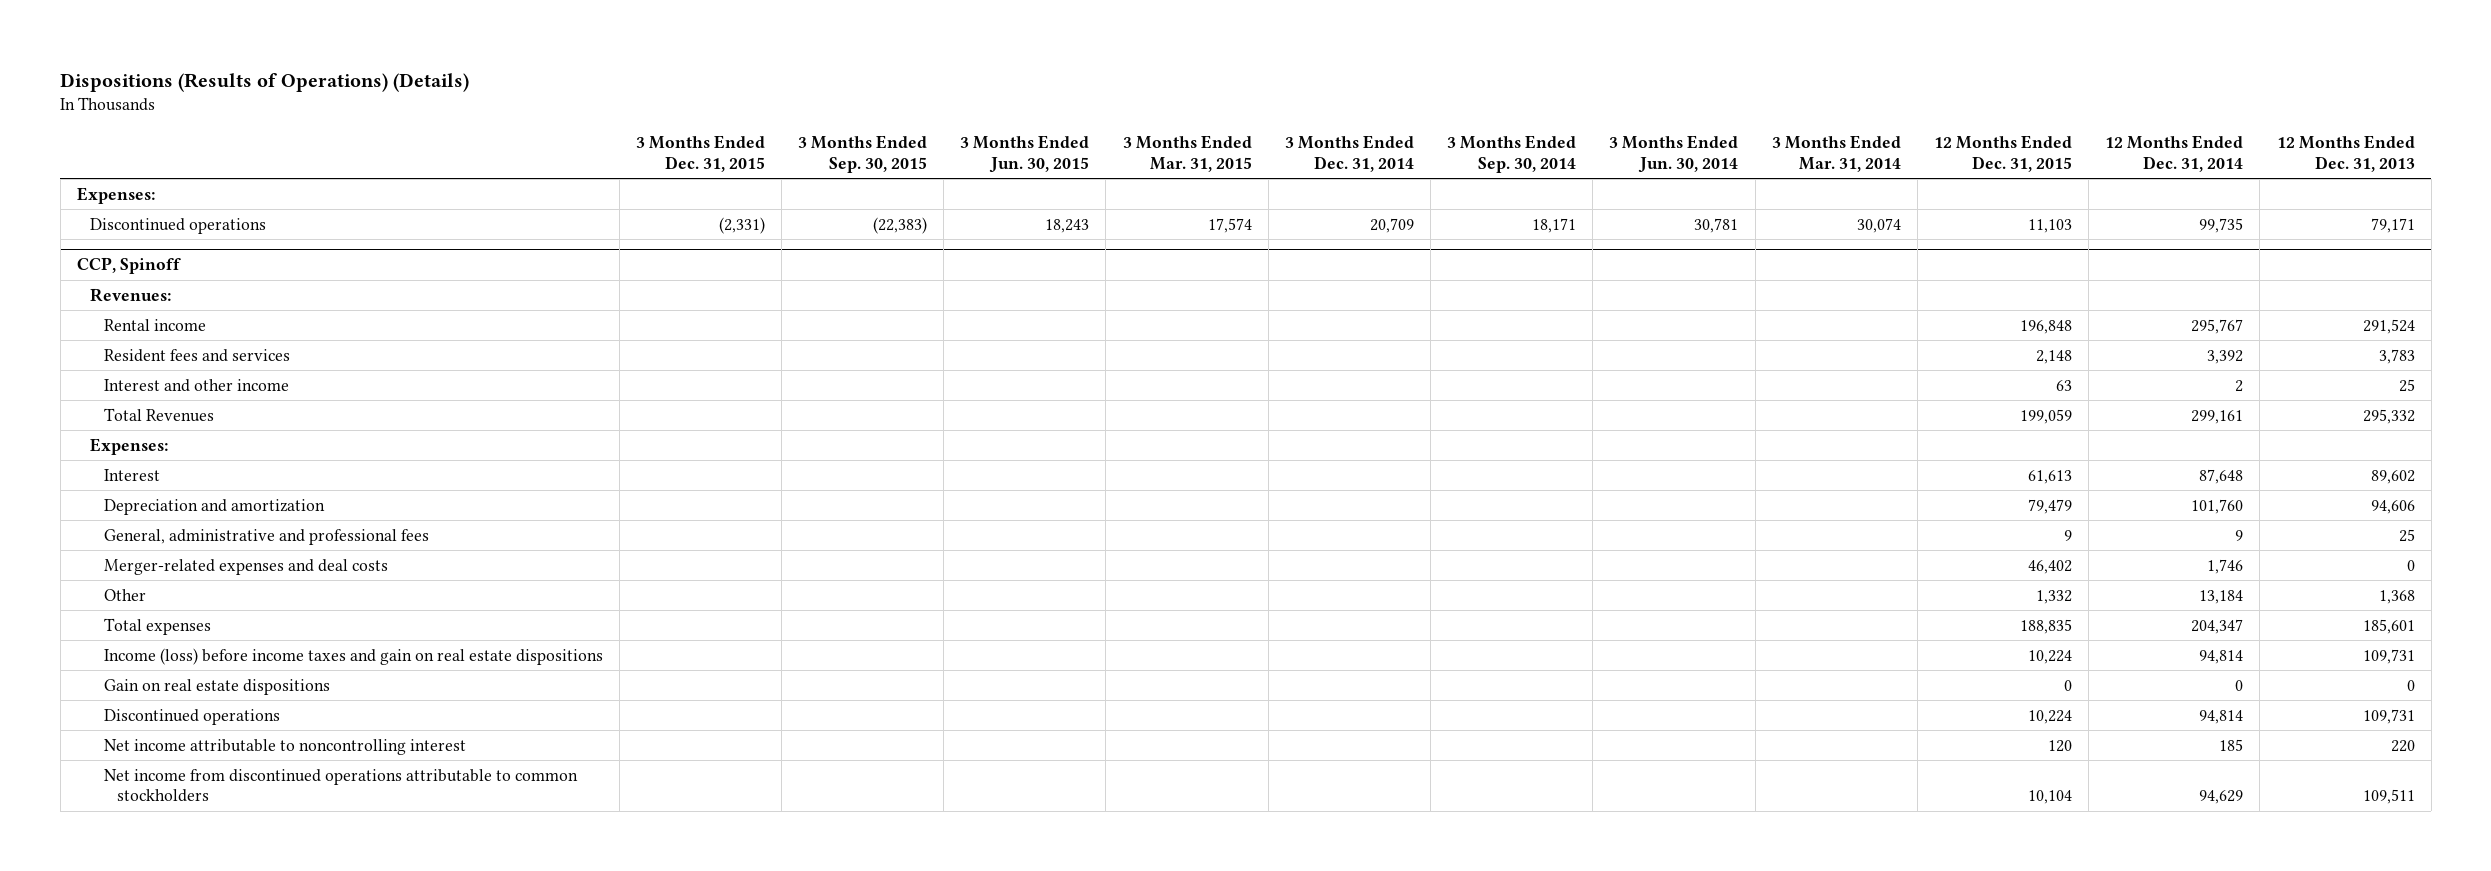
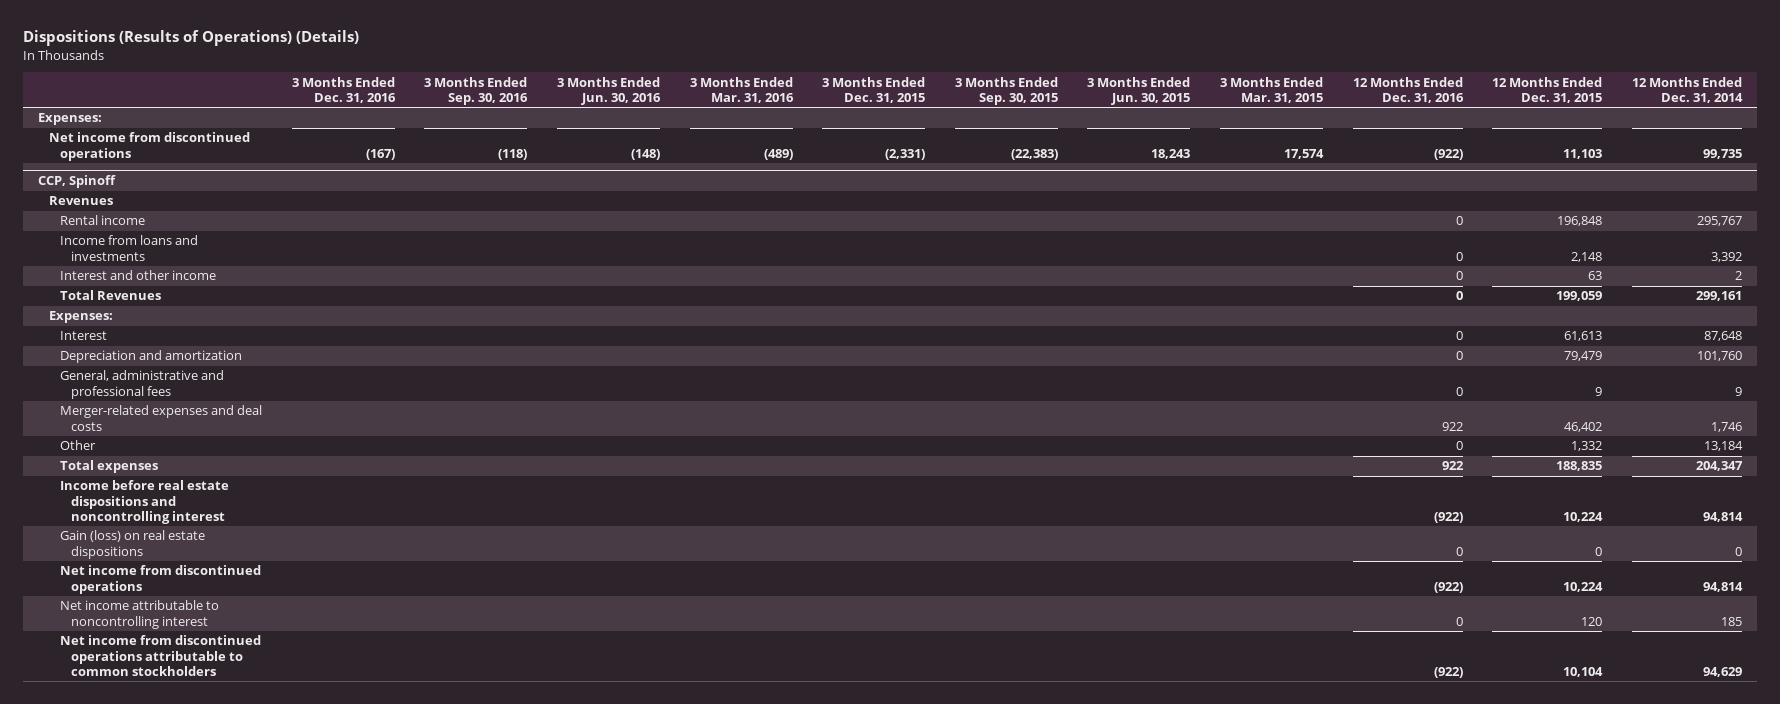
[1284,135,1414,172] 3 Months Ended Dec. 31, 2014 -> none
[1447,135,1577,173] 3 Months Ended Sep. 30, 2014 -> none
[1609,135,1739,173] 3 Months Ended Jun. 30, 2014 -> none
[1771,135,1901,172] 3 Months Ended Mar. 31, 2014 -> none
[2276,135,2415,172] 12 Months Ended Dec. 31, 2013 -> none
none -> [291,76,396,104] 3 Months Ended Dec. 31, 2016
none -> [424,76,529,106] 3 Months Ended Sep. 30, 2016
none -> [556,76,661,106] 3 Months Ended Jun. 30, 2016
none -> [689,76,794,104] 3 Months Ended Mar. 31, 2016
none -> [1352,76,1464,104] 12 Months Ended Dec. 31, 2016
[90,217,267,234] Discontinued operations -> [48,132,250,161] Net income from discontinued operations
[90,287,172,302] Revenues: -> [48,196,113,206] Revenues
[103,348,290,362] Resident fees and services -> [60,235,199,261] Income from loans and investments
[103,647,603,665] Income (loss) before income taxes and gain on real estate dispositions -> [60,480,230,524] Income before real estate dispositions and noncontrolling interest
[103,678,330,695] Gain on real estate dispositions -> [60,530,206,559] Gain (loss) on real estate dispositions
[103,708,280,725] Discontinued operations -> [60,565,262,594] Net income from discontinued operations

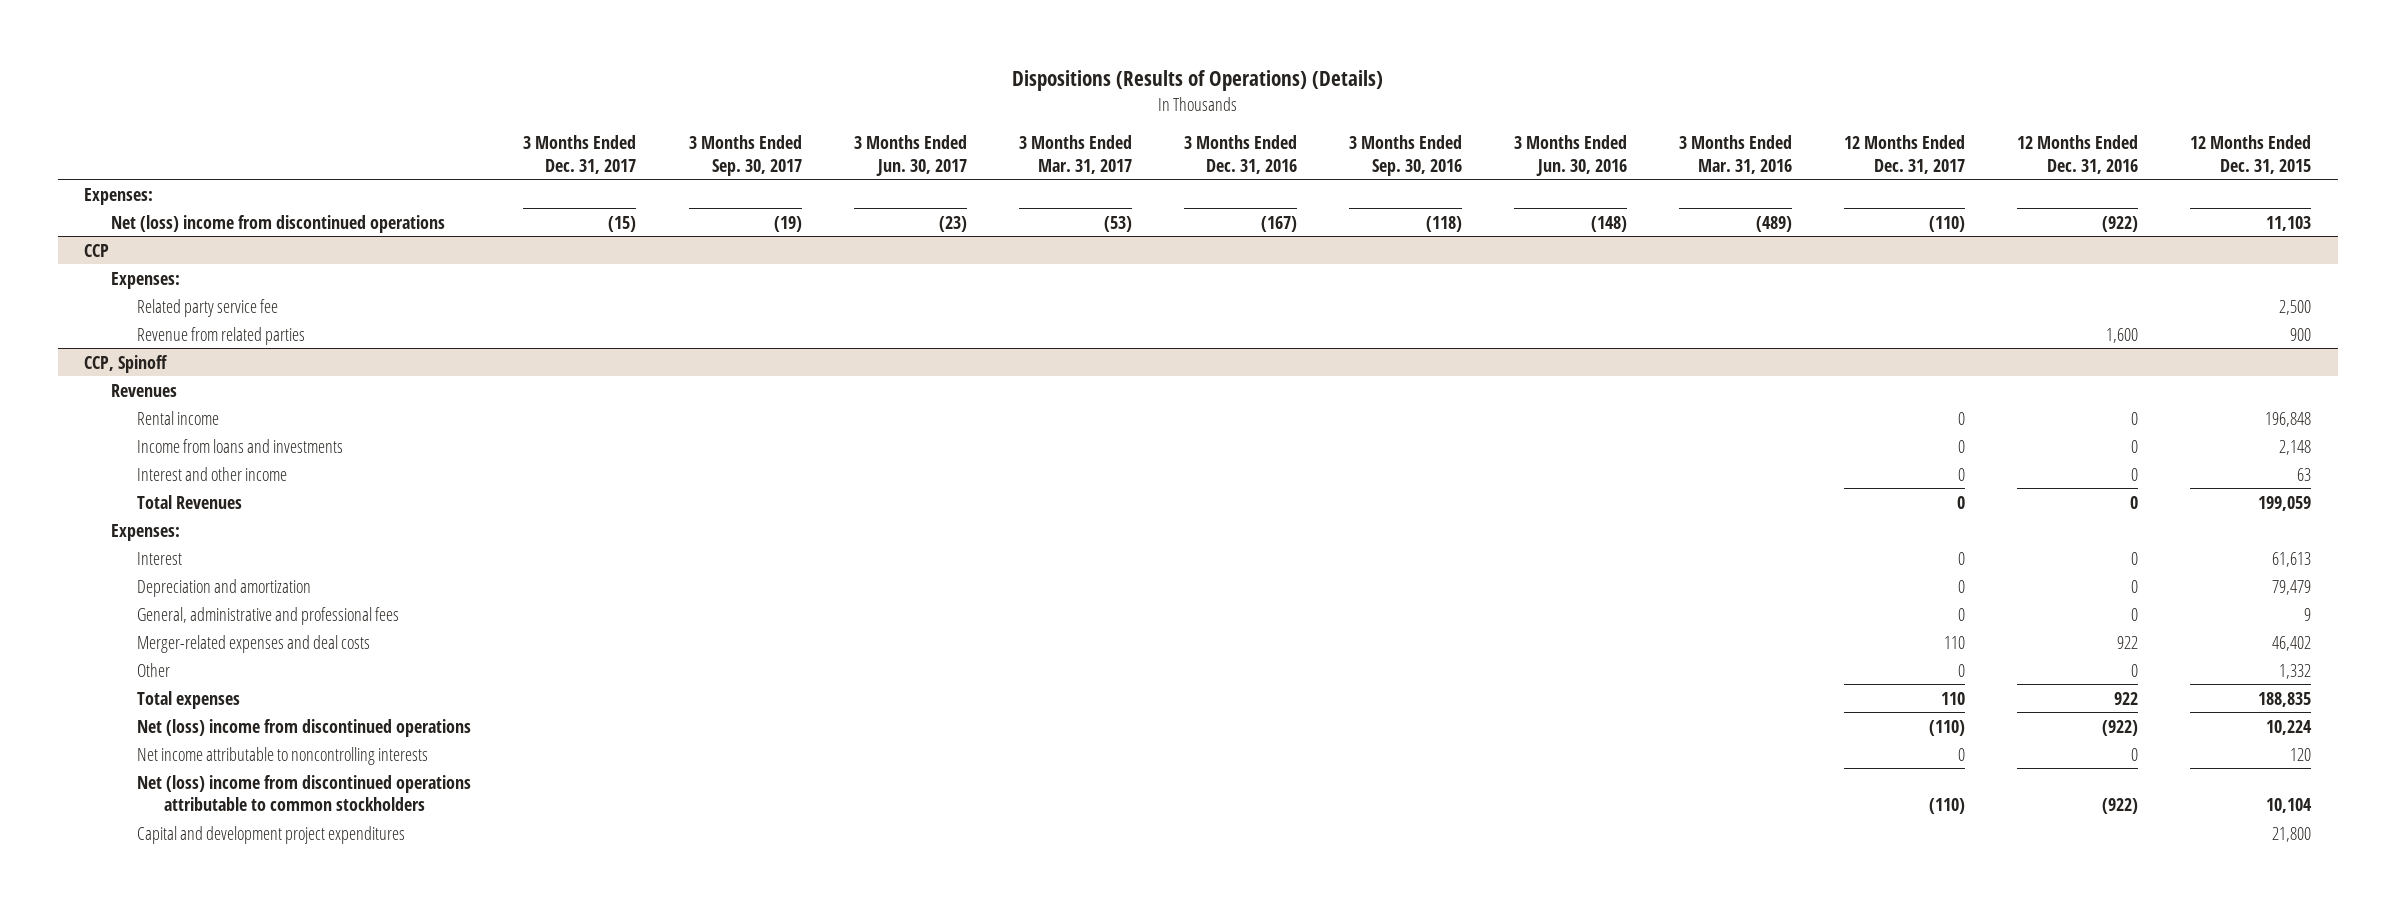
[822,76,926,104] 3 Months Ended Dec. 31, 2015 -> none
[954,76,1058,106] 3 Months Ended Sep. 30, 2015 -> none
[1087,76,1191,106] 3 Months Ended Jun. 30, 2015 -> none
[1220,76,1324,104] 3 Months Ended Mar. 31, 2015 -> none
[1632,76,1744,104] 12 Months Ended Dec. 31, 2014 -> none
none -> [523,135,637,174] 3 Months Ended Dec. 31, 2017
none -> [688,135,802,176] 3 Months Ended Sep. 30, 2017
none -> [853,135,967,176] 3 Months Ended Jun. 30, 2017
none -> [1018,135,1132,174] 3 Months Ended Mar. 31, 2017
none -> [1844,135,1966,174] 12 Months Ended Dec. 31, 2017
[48,132,250,161] Net income from discontinued operations -> [110,214,445,233] Net (loss) income from discontinued operations
none -> [84,243,110,257] CCP
none -> [110,271,180,289] Expenses:
none -> [137,298,279,317] Related party service fee
none -> [137,326,306,345] Revenue from related parties
[60,480,230,524] Income before real estate dispositions and noncontrolling interest -> none
[60,530,206,559] Gain (loss) on real estate dispositions -> none
[60,565,262,594] Net income from discontinued operations -> [137,718,472,737] Net (loss) income from discontinued operations
[60,600,220,629] Net income attributable to noncontrolling interest -> [137,746,429,765] Net income attributable to noncontrolling interests
[60,635,262,676] Net income from discontinued operations attributable to common stockholders -> [137,774,472,811] Net (loss) income from discontinued operations attributable to common stockholders
none -> [137,825,406,844] Capital and development project expenditures

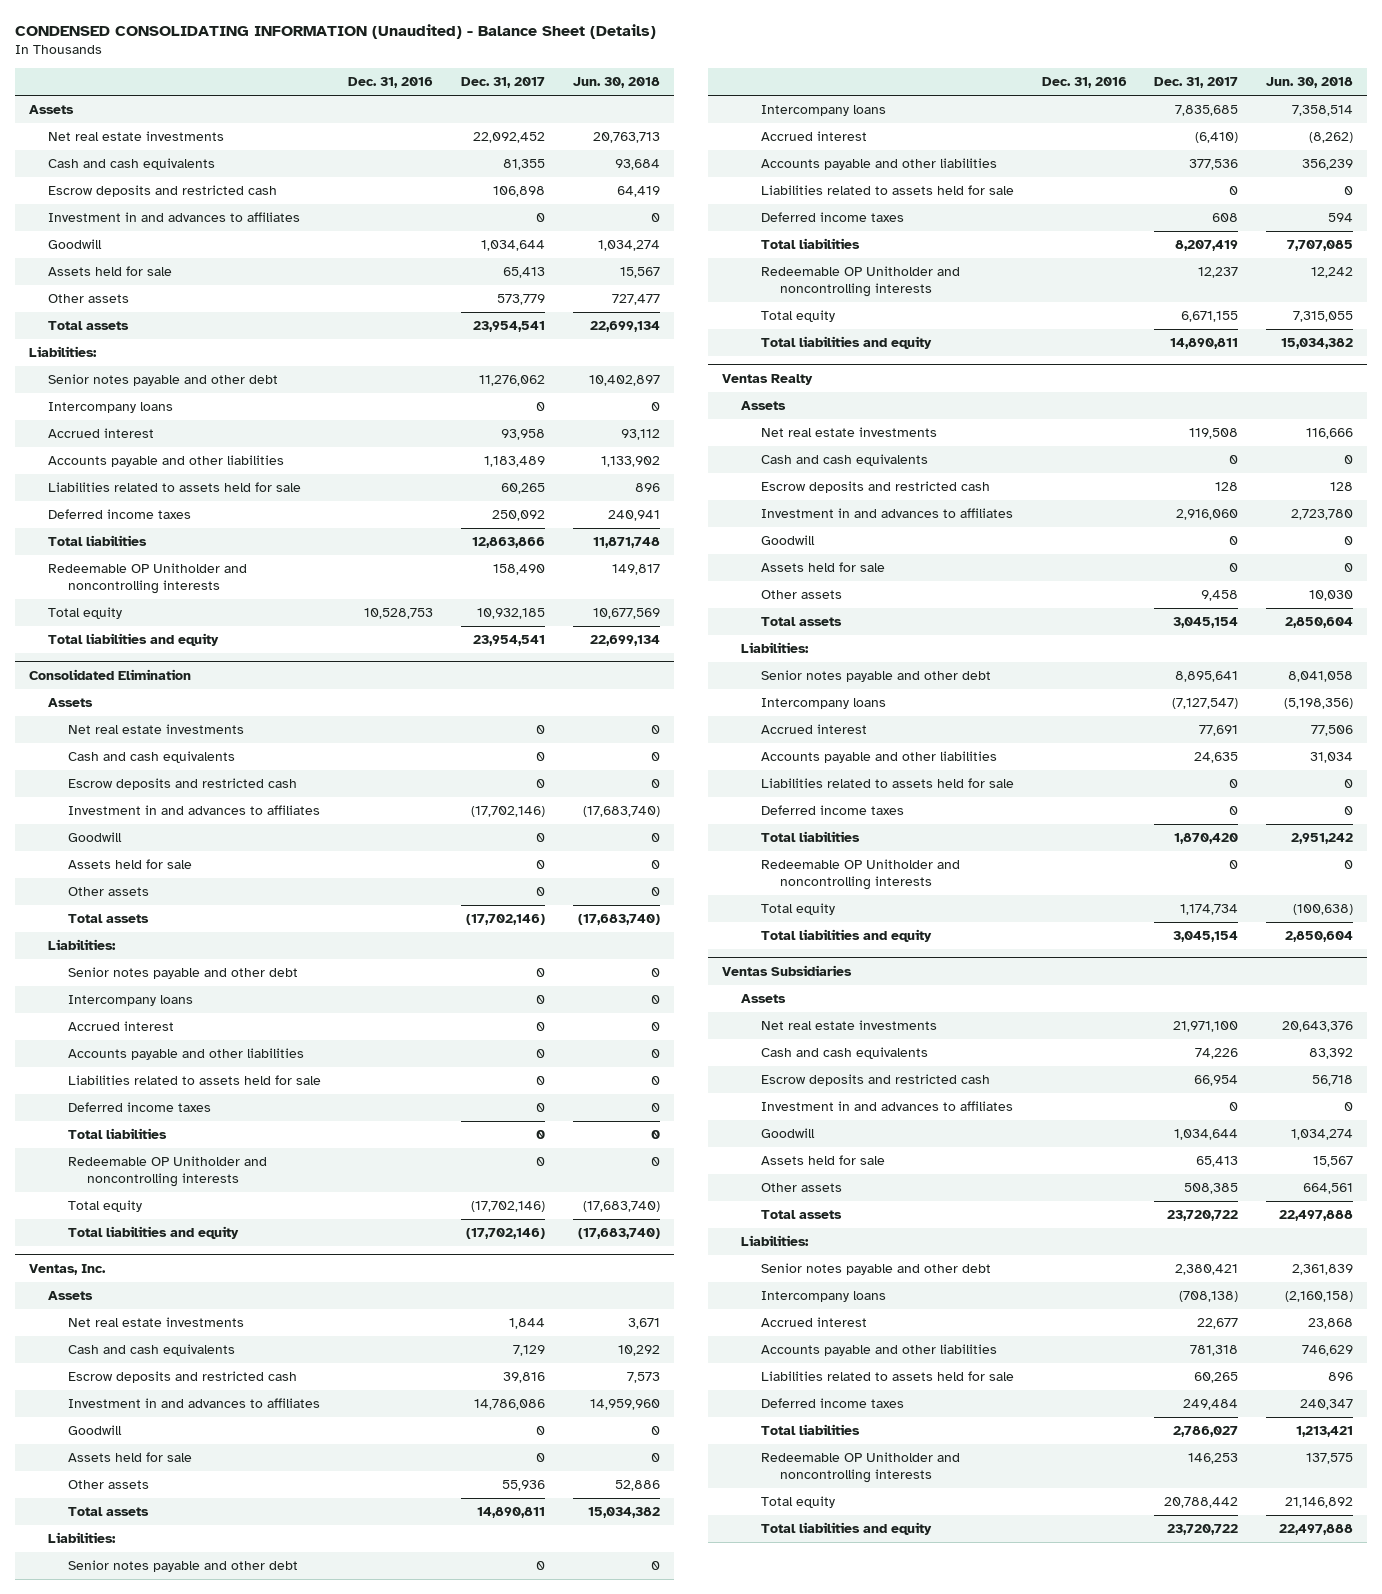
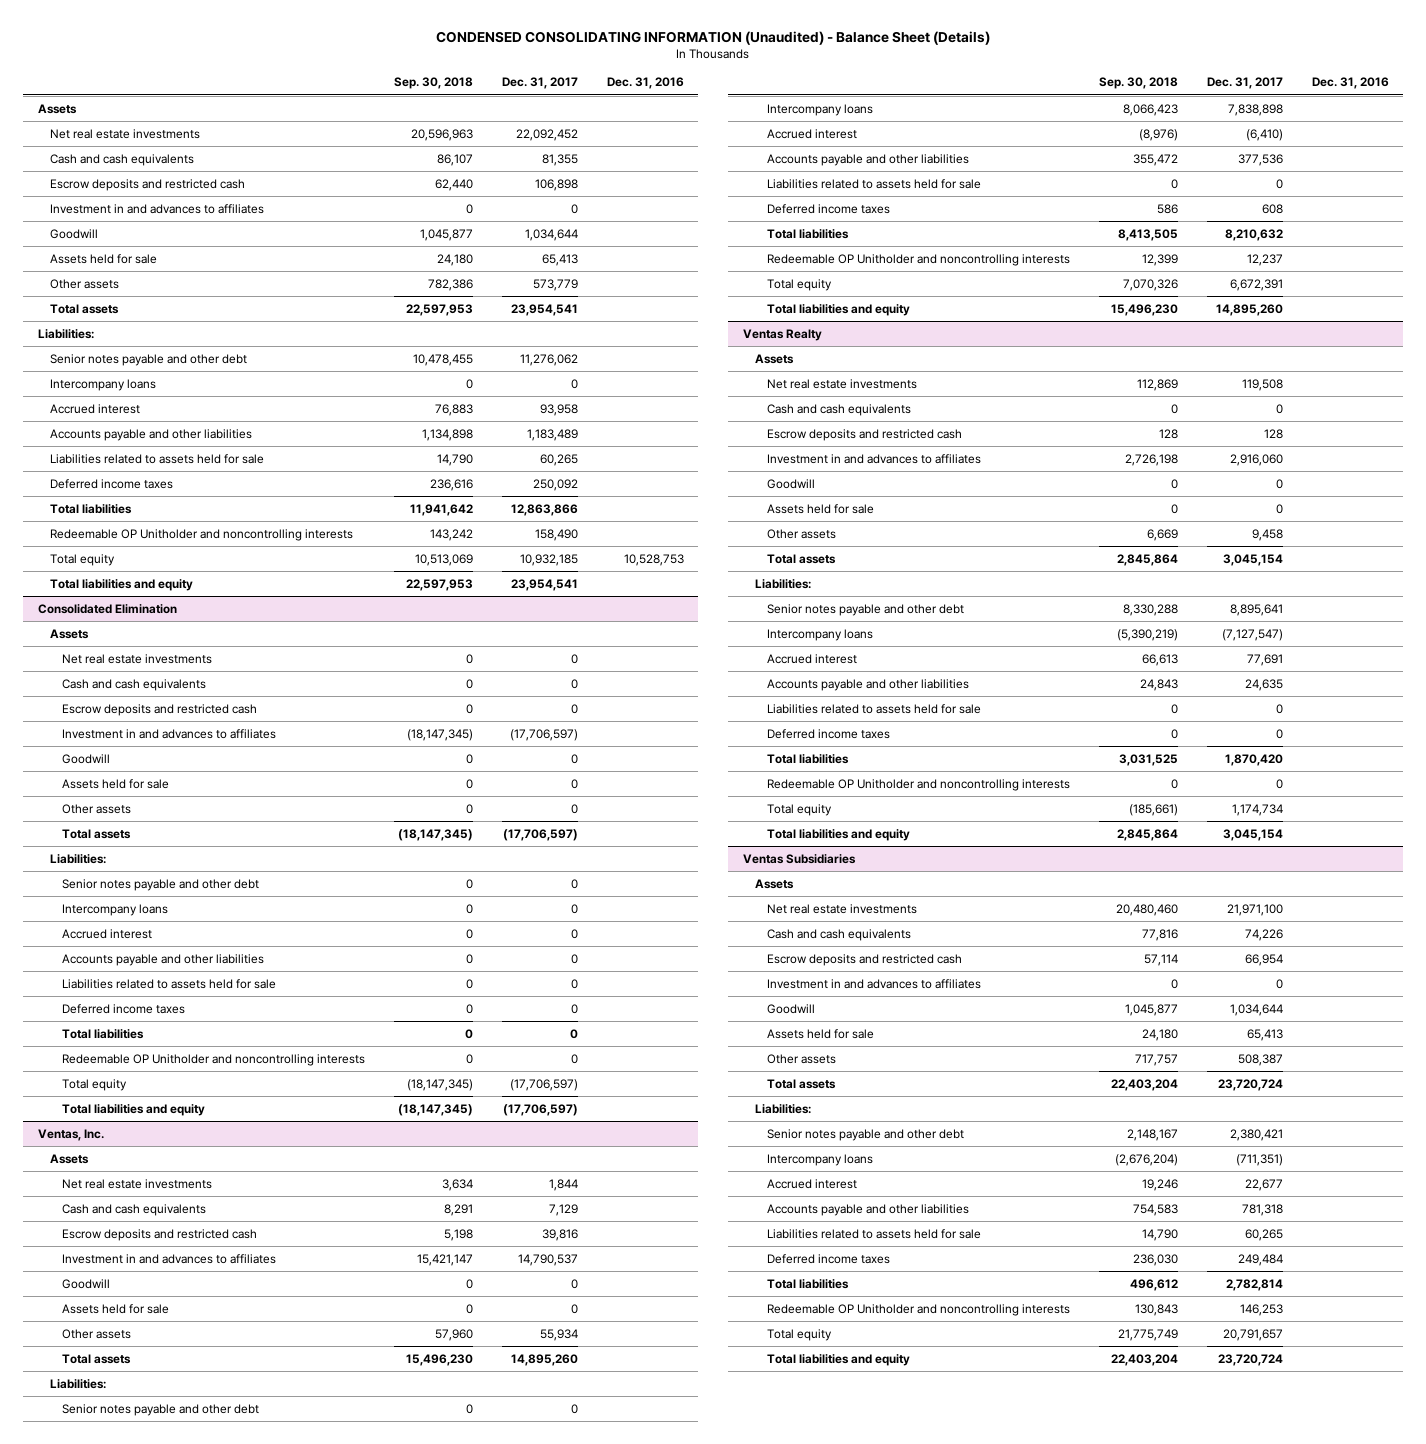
[573,77,661,89] Jun. 30, 2018 -> none
none -> [393,77,473,90] Sep. 30, 2018
[471,806,546,818] (17,702,146) -> [509,728,578,741] (17,706,597)
[466,914,546,926] (17,702,146) -> [502,828,578,841] (17,706,597)
[471,1201,546,1213] (17,702,146) -> [509,1078,578,1091] (17,706,597)
[466,1228,546,1240] (17,702,146) -> [502,1103,578,1116] (17,706,597)
[474,1399,546,1411] 14,786,086 -> [517,1253,578,1266] 14,790,537
[502,1480,546,1492] 55,936 -> [539,1328,578,1341] 55,934
[477,1507,546,1519] 14,890,811 -> [510,1353,578,1366] 14,895,260
[1175,105,1239,117] 7,835,685 -> [1227,103,1283,116] 7,838,898
[1175,240,1239,252] 8,207,419 -> [1224,228,1283,241] 8,210,632
[1181,311,1239,323] 6,671,155 -> [1229,278,1283,291] 6,672,391
[1170,338,1239,350] 14,890,811 -> [1215,303,1283,316] 14,895,260
[1184,1183,1239,1195] 508,385 -> [1237,1053,1283,1066] 508,387
[1167,1210,1239,1222] 23,720,722 -> [1217,1078,1283,1091] 23,720,724
[1179,1291,1239,1303] (708,138) -> [1235,1153,1283,1166] (711,351)
[1173,1426,1239,1438] 2,786,027 -> [1225,1278,1283,1291] 2,782,814
[1164,1497,1239,1509] 20,788,442 -> [1222,1328,1283,1341] 20,791,657
[1167,1524,1239,1536] 23,720,722 -> [1217,1353,1283,1366] 23,720,724

